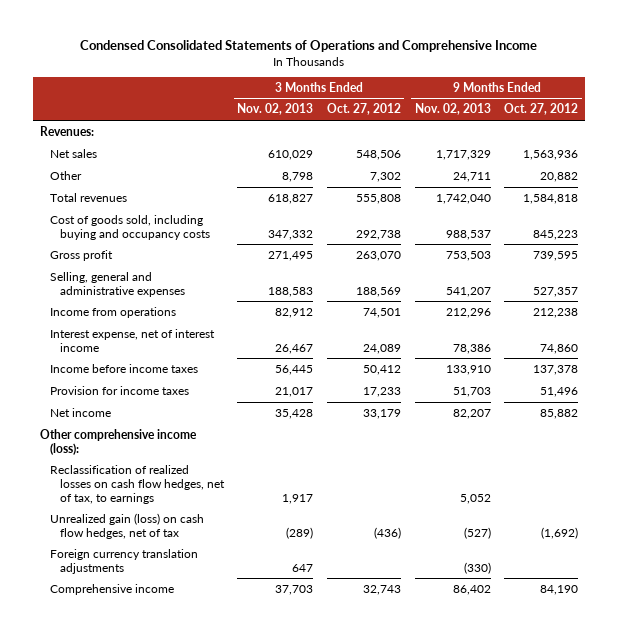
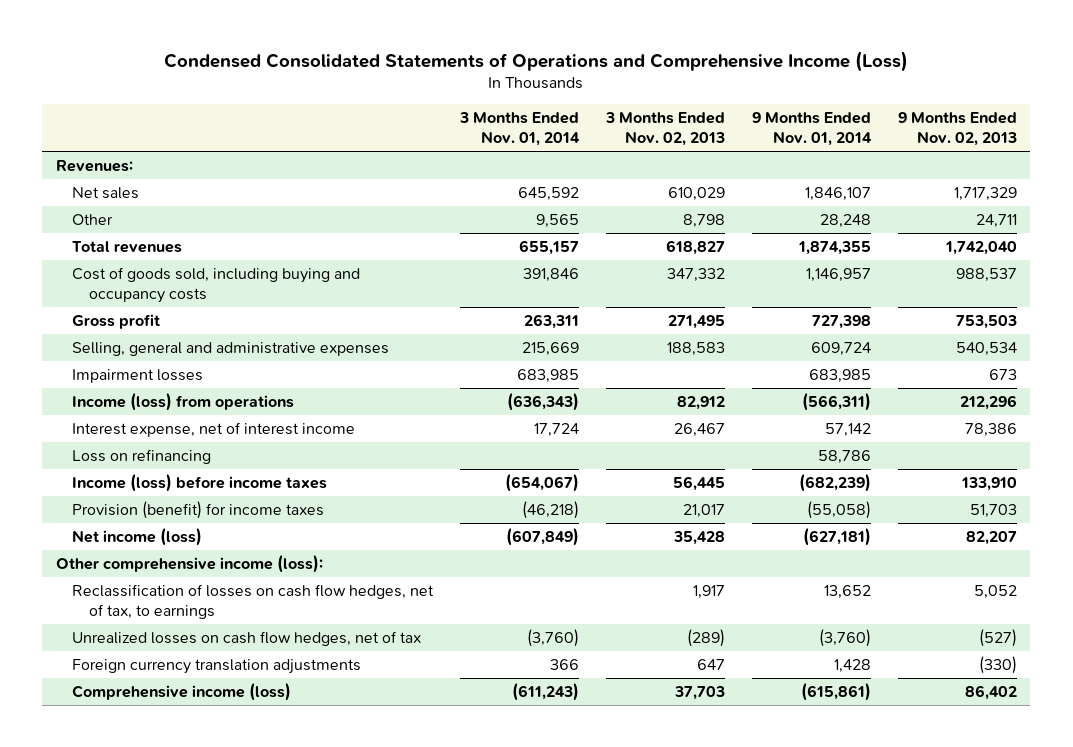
[79,40,537,53] Condensed Consolidated Statements of Operations and Comprehensive Income -> [164,50,909,72] Condensed Consolidated Statements of Operations and Comprehensive Income (Loss)
[326,103,401,116] Oct. 27, 2012 -> none
[504,103,579,116] Oct. 27, 2012 -> none
none -> [459,112,581,146] 3 Months Ended Nov. 01, 2014
none -> [752,112,873,146] 9 Months Ended Nov. 01, 2014
[445,286,491,297] 541,207 -> [956,341,1018,356] 540,534
none -> [72,368,204,383] Impairment losses
[49,306,176,318] Income from operations -> [72,392,295,411] Income (loss) from operations
none -> [72,448,212,464] Loss on refinancing
[49,363,198,373] Income before income taxes -> [72,473,328,492] Income (loss) before income taxes
[49,385,189,395] Provision for income taxes -> [72,500,325,519] Provision (benefit) for income taxes
[49,407,111,417] Net income -> [72,527,203,546] Net income (loss)
[49,464,225,504] Reclassification of realized losses on cash flow hedges, net of tax, to earnings -> [72,583,435,619] Reclassification of losses on cash flow hedges, net of tax, to earnings
[49,512,204,539] Unrealized gain (loss) on cash flow hedges, net of tax -> [72,630,422,646] Unrealized losses on cash flow hedges, net of tax
[49,583,174,595] Comprehensive income -> [72,682,292,701] Comprehensive income (loss)

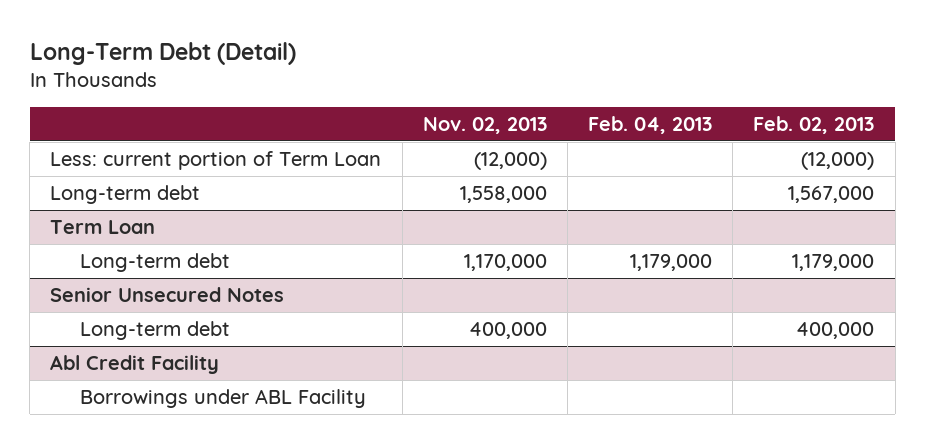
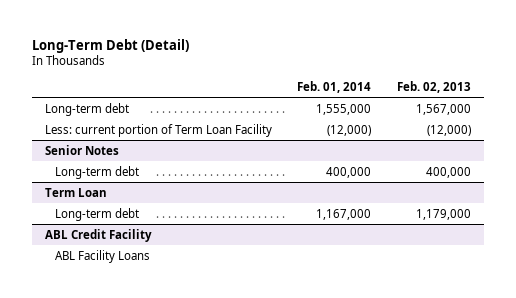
[422,116,547,134] Nov. 02, 2013 -> none
[588,115,713,134] Feb. 04, 2013 -> none
none -> [297,80,372,93] Feb. 01, 2014
[50,150,382,170] Less: current portion of Term Loan -> none
none -> [44,123,272,137] Less: current portion of Term Loan Facility
none -> [44,144,119,155] Senior Notes
none -> [55,165,140,179] Long-term debt
[50,286,285,302] Senior Unsecured Notes -> none
[80,320,231,340] Long-term debt -> none
[50,354,220,374] Abl Credit Facility -> [44,228,152,242] ABL Credit Facility
[80,388,367,408] Borrowings under ABL Facility -> [55,249,151,263] ABL Facility Loans

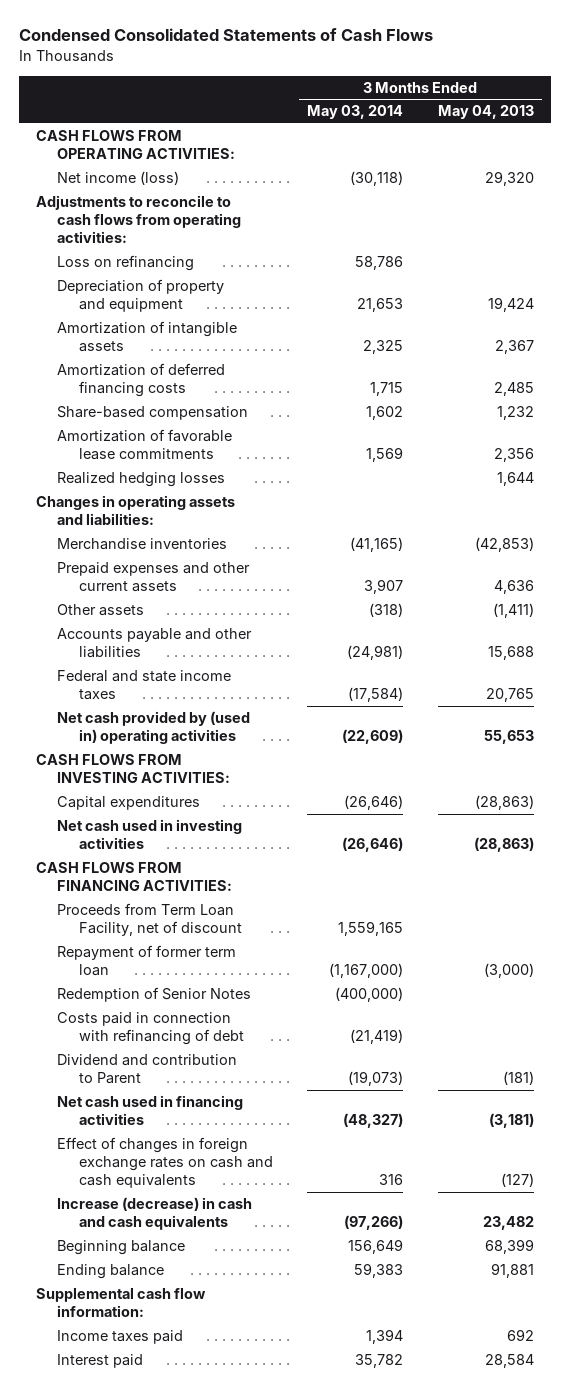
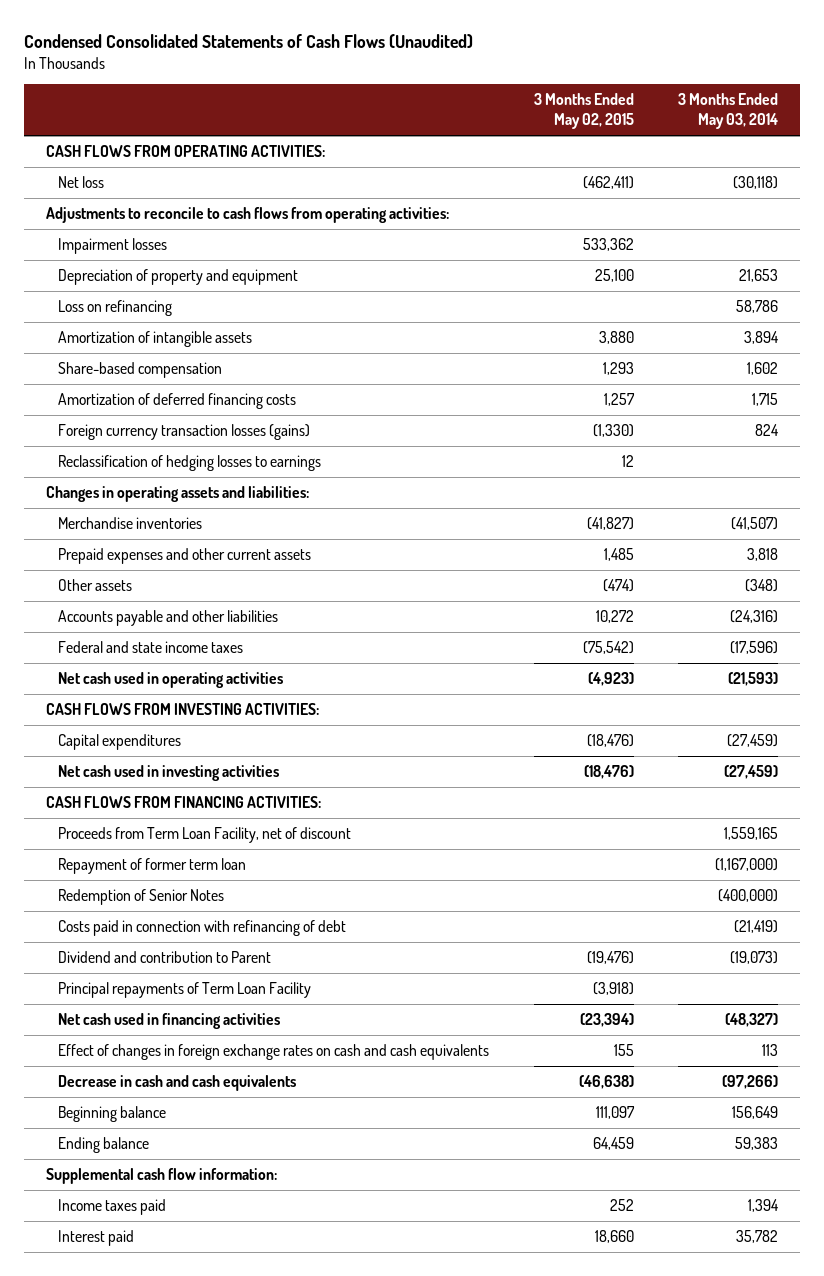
[18,28,433,42] Condensed Consolidated Statements of Cash Flows -> [23,33,473,48] Condensed Consolidated Statements of Cash Flows (Unaudited)
[437,105,534,120] May 04, 2013 -> none
none -> [533,93,634,130] 3 Months Ended May 02, 2015
[57,171,180,186] Net income (loss) -> [58,176,105,189] Net loss
none -> [58,238,168,255] Impairment losses
[57,255,195,272] Loss on refinancing -> [58,300,173,317] Loss on refinancing
[363,340,404,355] 2,325 -> [743,331,779,345] 3,894
[57,429,233,461] Amortization of favorable lease commitments -> none
[57,363,226,398] Amortization of deferred financing costs -> [58,393,297,410] Amortization of deferred financing costs
none -> [58,424,311,441] Foreign currency transaction losses (gains)
[57,472,226,488] Realized hedging losses -> [58,455,322,472] Reclassification of hedging losses to earnings
[350,537,404,553] (41,165) -> [730,517,778,531] (41,507)
[364,579,404,595] 3,907 -> [746,548,778,562] 3,818
[369,603,404,618] (318) -> [744,579,778,593] (348)
[347,645,404,661] (24,981) -> [729,610,778,624] (24,316)
[348,687,404,703] (17,584) -> [729,641,778,655] (17,596)
[57,711,251,745] Net cash provided by (used in) operating activities -> [58,672,284,689] Net cash used in operating activities
[342,729,404,745] (22,609) -> [727,672,778,687] (21,593)
[344,795,404,811] (26,646) -> [726,734,778,748] (27,459)
[342,837,404,853] (26,646) -> [723,765,778,780] (27,459)
none -> [58,982,312,999] Principal repayments of Term Loan Facility
[379,1174,404,1186] 316 -> [761,1044,778,1057] 113
[57,1197,253,1231] Increase (decrease) in cash and cash equivalents -> [58,1075,297,1092] Decrease in cash and cash equivalents

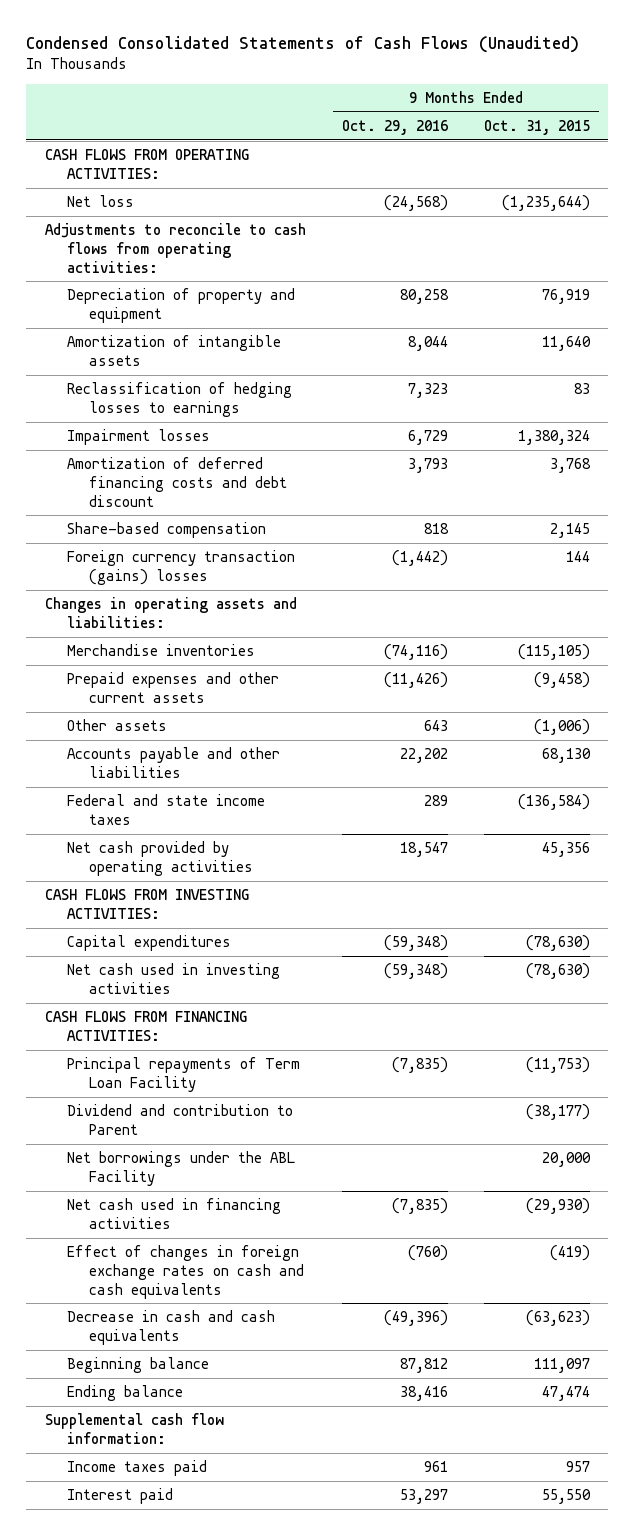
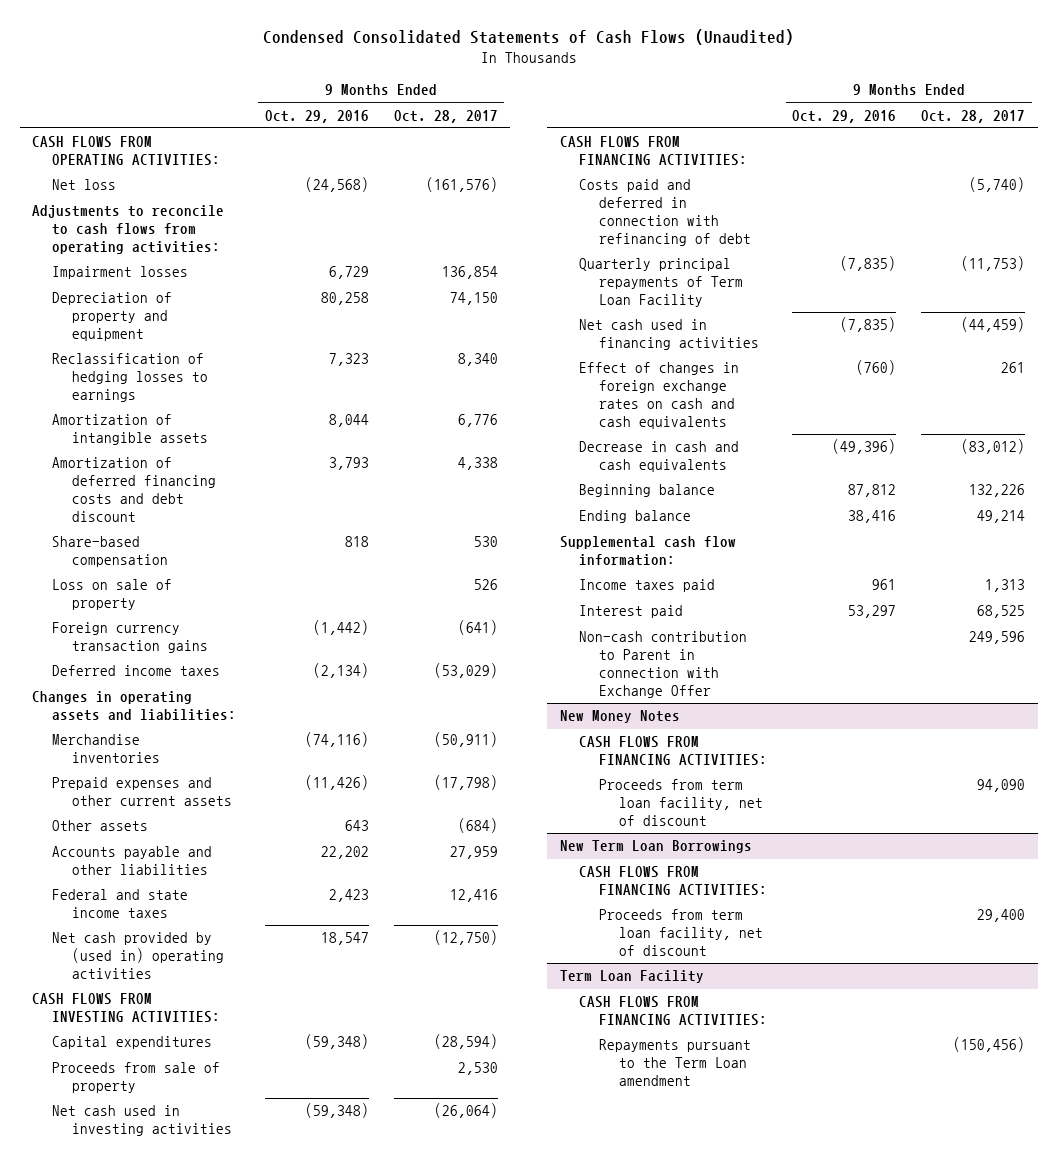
[484,119,591,135] Oct. 31, 2015 -> none
none -> [393,109,498,123] Oct. 28, 2017
[66,428,210,445] Impairment losses -> [51,266,188,280] Impairment losses
[66,334,281,366] Amortization of intangible assets -> [51,414,208,446] Amortization of intangible assets
none -> [51,579,172,611] Loss on sale of property
[66,549,295,585] Foreign currency transaction (gains) losses -> [51,622,208,654] Foreign currency transaction gains
none -> [51,665,220,677] Deferred income taxes
[423,794,448,806] 289 -> [328,889,369,903] 2,423
[66,840,254,876] Net cash provided by operating activities -> [51,932,224,980] Net cash provided by (used in) operating activities
none -> [51,1062,220,1094] Proceeds from sale of property
[66,1103,293,1135] Dividend and contribution to Parent -> none
[66,1150,295,1186] Net borrowings under the ABL Facility -> none
none -> [579,179,751,246] Costs paid and deferred in connection with refinancing of debt
[66,1056,300,1092] Principal repayments of Term Loan Facility -> [579,258,743,308] Quarterly principal repayments of Term Loan Facility
none -> [579,631,748,698] Non-cash contribution to Parent in connection with Exchange Offer
none -> [559,710,680,724] New Money Notes
none -> [579,736,767,767] CASH FLOWS FROM FINANCING ACTIVITIES:
none -> [598,779,763,827] Proceeds from term loan facility, net of discount
none -> [559,840,752,854] New Term Loan Borrowings
none -> [579,866,767,897] CASH FLOWS FROM FINANCING ACTIVITIES:
none -> [598,909,763,957] Proceeds from term loan facility, net of discount
none -> [559,970,704,984] Term Loan Facility
none -> [579,996,767,1027] CASH FLOWS FROM FINANCING ACTIVITIES:
none -> [598,1039,751,1087] Repayments pursuant to the Term Loan amendment

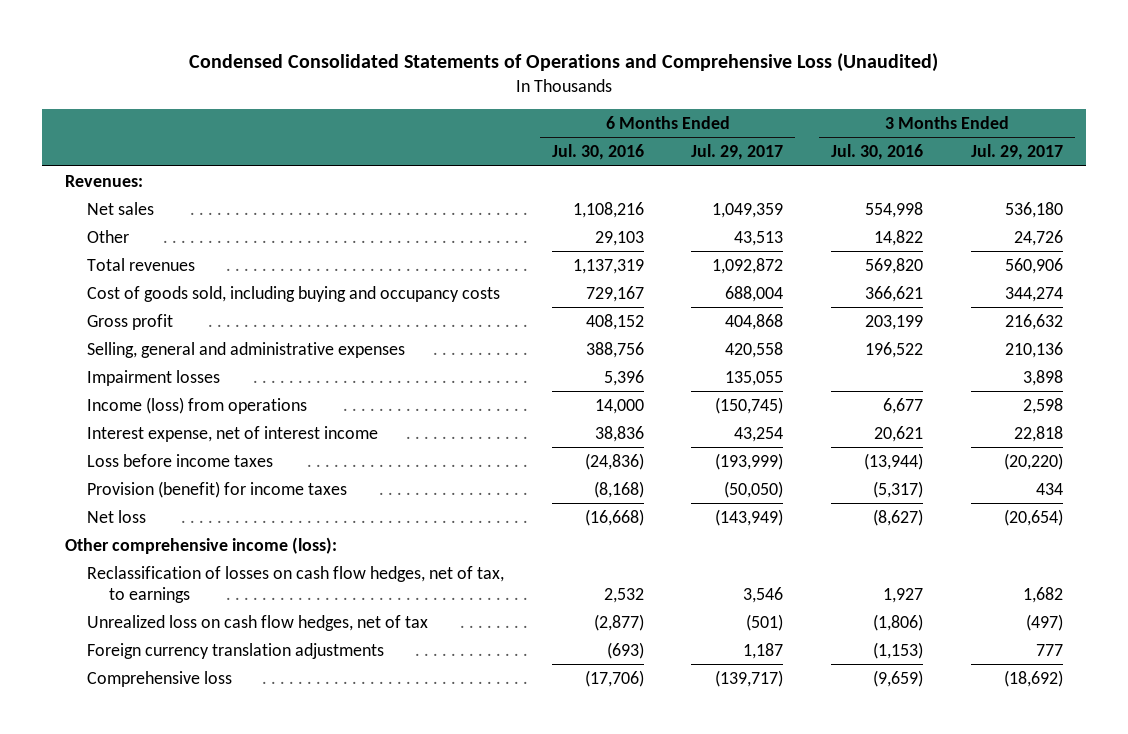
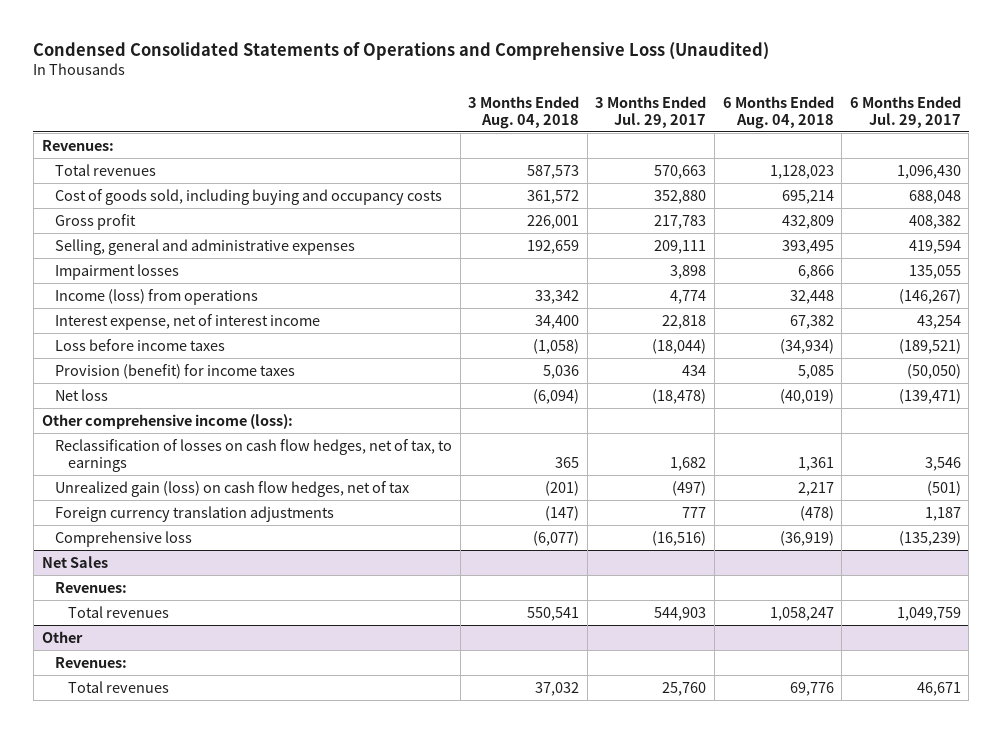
[551,144,644,161] Jul. 30, 2016 -> none
[831,144,924,161] Jul. 30, 2016 -> none
none -> [468,95,580,129] 3 Months Ended Aug. 04, 2018
none -> [722,95,834,129] 6 Months Ended Aug. 04, 2018
[87,201,155,215] Net sales -> none
[87,229,130,243] Other -> none
[712,257,784,274] 1,092,872 -> [896,164,961,179] 1,096,430
[1004,257,1063,274] 560,906 -> [654,164,707,179] 570,663
[725,285,784,302] 688,004 -> [908,189,961,204] 688,048
[1004,286,1063,302] 344,274 -> [654,189,707,204] 352,880
[725,313,784,330] 404,868 -> [908,214,961,229] 408,382
[1004,313,1063,330] 216,632 -> [654,214,707,229] 217,783
[725,341,784,358] 420,558 -> [908,239,961,254] 419,594
[1004,341,1063,358] 210,136 -> [654,239,707,254] 209,111
[715,396,784,414] (150,745) -> [898,288,961,304] (146,267)
[1022,397,1063,414] 2,598 -> [670,289,707,304] 4,774
[715,452,784,470] (193,999) -> [898,338,961,354] (189,521)
[1003,452,1063,470] (20,220) -> [652,338,707,354] (18,044)
[715,508,784,526] (143,949) -> [898,388,961,404] (139,471)
[1003,508,1063,526] (20,654) -> [652,388,707,404] (18,478)
[87,614,429,631] Unrealized loss on cash flow hedges, net of tax -> [54,480,409,497] Unrealized gain (loss) on cash flow hedges, net of tax
[715,669,784,687] (139,717) -> [898,530,961,546] (135,239)
[1003,669,1063,687] (18,692) -> [652,530,707,546] (16,516)
none -> [41,555,108,568] Net Sales
none -> [54,581,127,593] Revenues:
none -> [68,605,170,618] Total revenues
none -> [41,630,83,643] Other
none -> [54,656,127,668] Revenues:
none -> [68,680,170,693] Total revenues

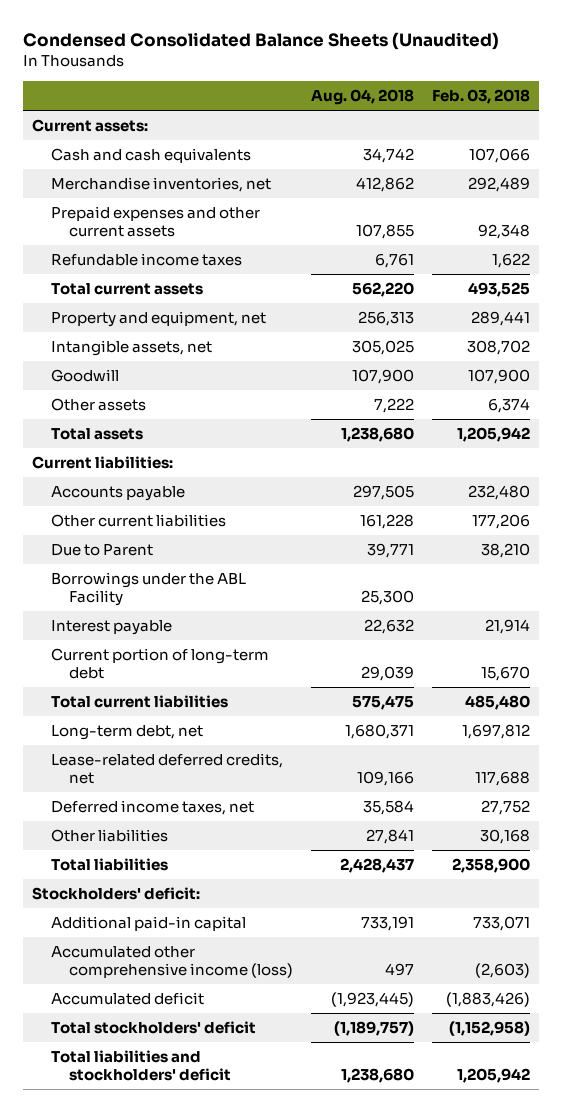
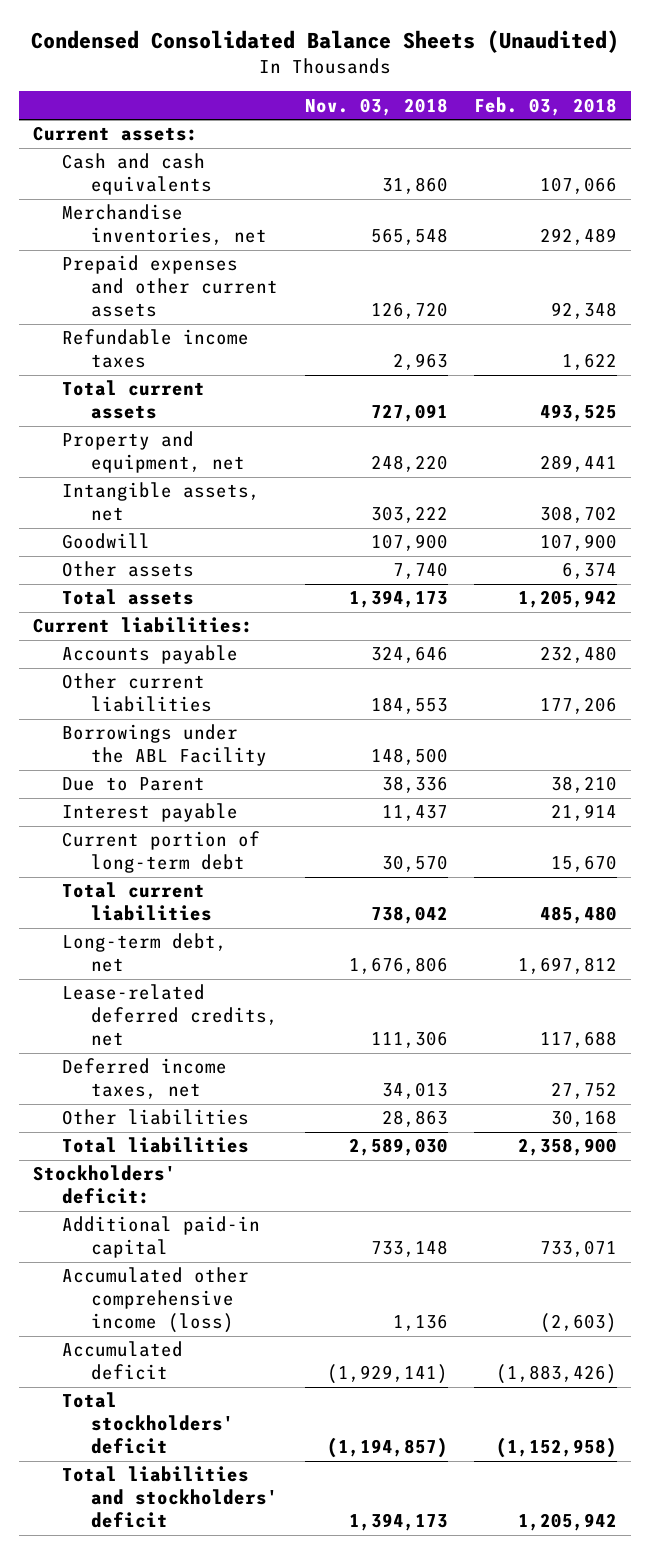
[311,89,415,106] Aug. 04, 2018 -> none
none -> [304,97,448,116] Nov. 03, 2018
[50,543,153,556] Due to Parent -> [61,777,205,792] Due to Parent

